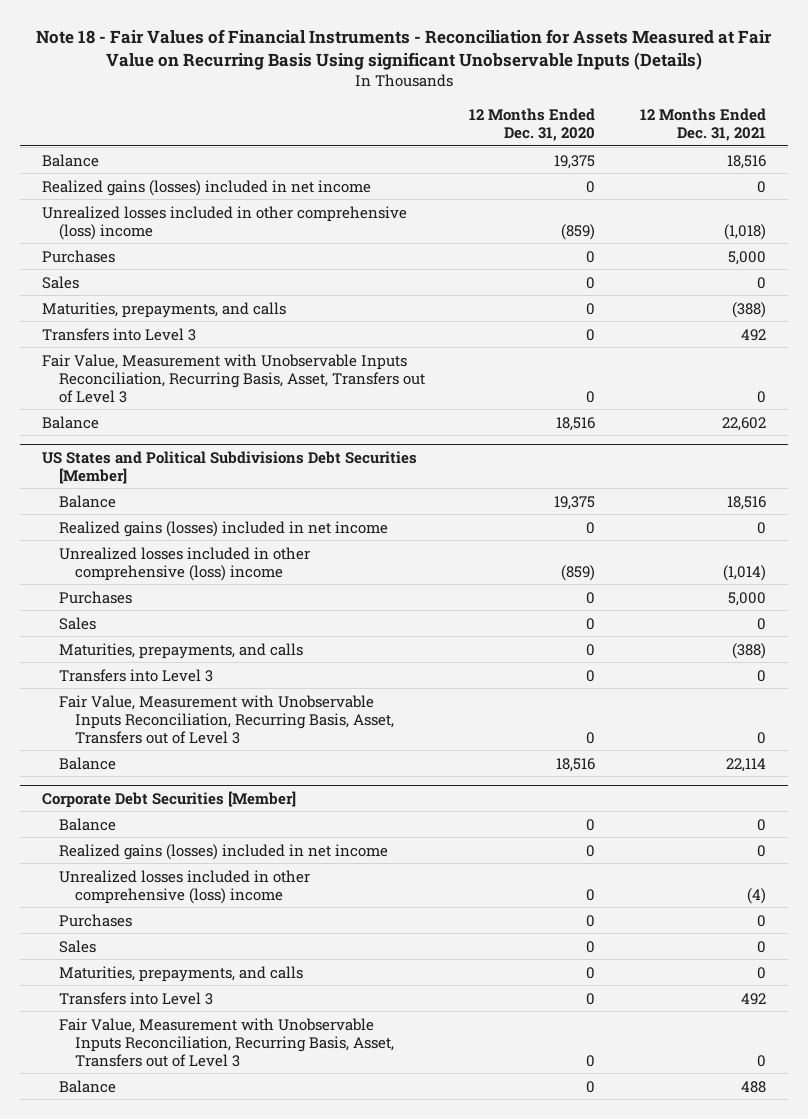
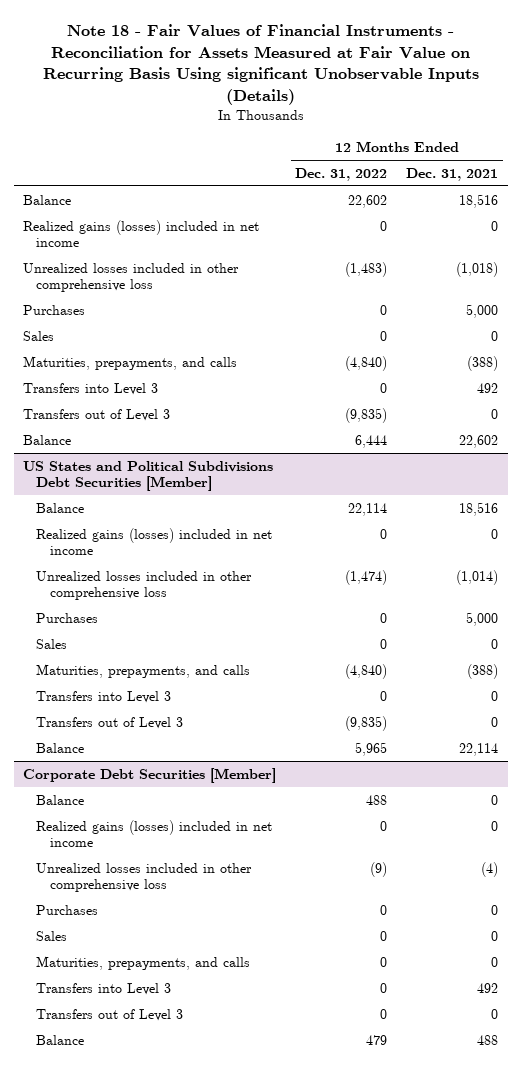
[469,107,596,141] 12 Months Ended Dec. 31, 2020 -> none
none -> [295,167,388,181] Dec. 31, 2022
[41,205,407,240] Unrealized losses included in other comprehensive (loss) income -> [23,262,240,292] Unrealized losses included in other comprehensive loss
[41,353,425,403] Fair Value, Measurement with Unobservable Inputs Reconciliation, Recurring Basis, Asset, Transfers out of Level 3 -> [23,408,171,421] Transfers out of Level 3
[58,546,310,581] Unrealized losses included in other comprehensive (loss) income -> [36,570,253,600] Unrealized losses included in other comprehensive loss
[58,694,395,744] Fair Value, Measurement with Unobservable Inputs Reconciliation, Recurring Basis, Asset, Transfers out of Level 3 -> [36,716,184,729] Transfers out of Level 3
[58,869,310,904] Unrealized losses included in other comprehensive (loss) income -> [36,862,253,892] Unrealized losses included in other comprehensive loss
[58,1017,395,1067] Fair Value, Measurement with Unobservable Inputs Reconciliation, Recurring Basis, Asset, Transfers out of Level 3 -> [36,1008,184,1021] Transfers out of Level 3

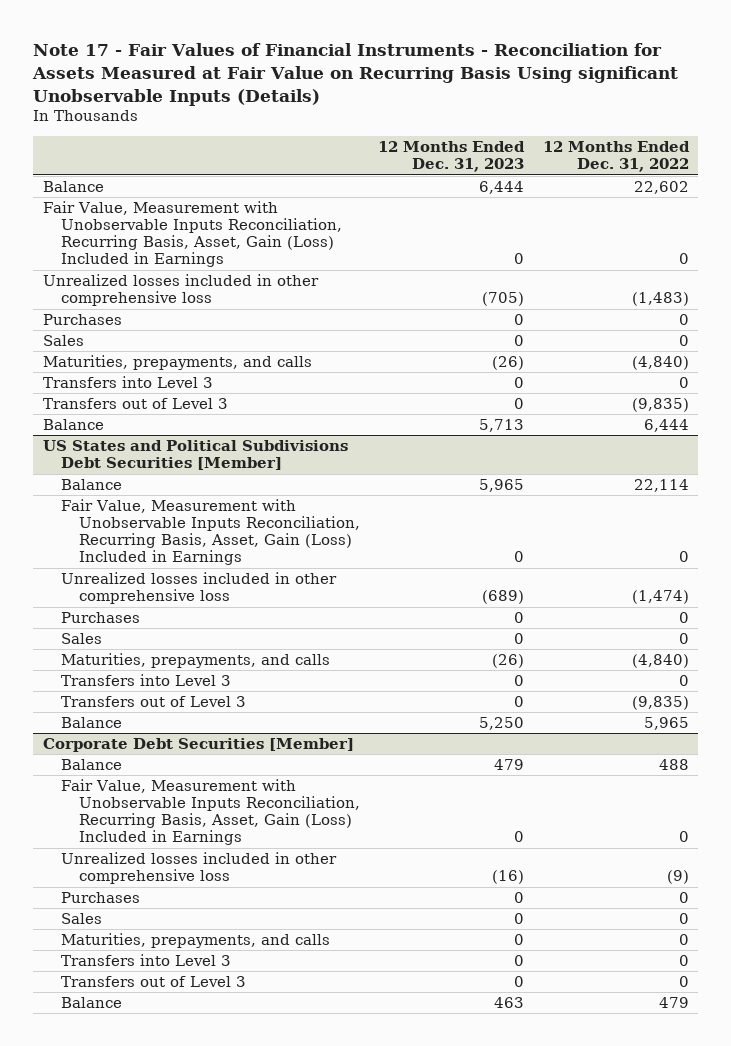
[42,23,479,106] Note 18 - Fair Values of Financial Instruments - Reconciliation for Assets Measured at Fair Value on Recurring Basis Using significant Unobservable Inputs (Details) -> [32,43,679,106] Note 17 - Fair Values of Financial Instruments - Reconciliation for Assets Measured at Fair Value on Recurring Basis Using significant Unobservable Inputs (Details)
[406,167,499,181] Dec. 31, 2021 -> none
none -> [378,141,526,173] 12 Months Ended Dec. 31, 2023
[23,219,260,247] Realized gains (losses) included in net income -> [42,201,342,268] Fair Value, Measurement with Unobservable Inputs Reconciliation, Recurring Basis, Asset, Gain (Loss) Included in Earnings
[36,527,273,555] Realized gains (losses) included in net income -> [60,499,360,566] Fair Value, Measurement with Unobservable Inputs Reconciliation, Recurring Basis, Asset, Gain (Loss) Included in Earnings
[36,819,273,847] Realized gains (losses) included in net income -> [60,779,360,846] Fair Value, Measurement with Unobservable Inputs Reconciliation, Recurring Basis, Asset, Gain (Loss) Included in Earnings

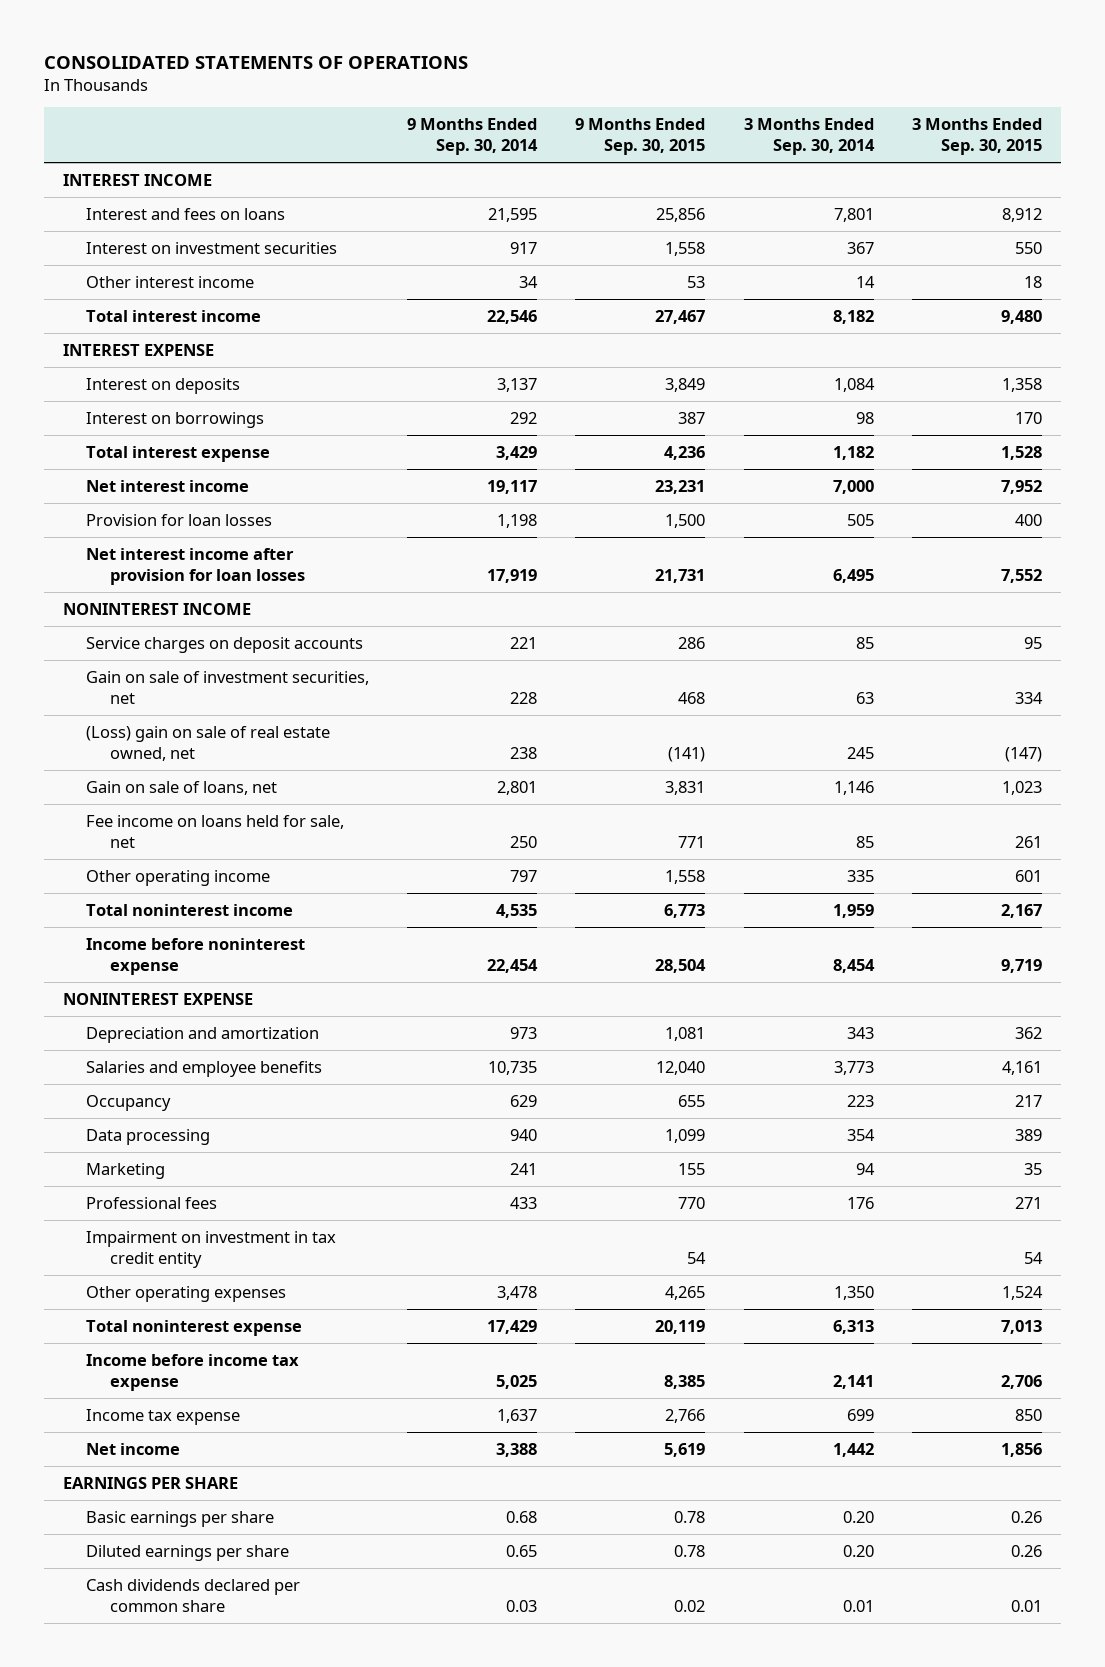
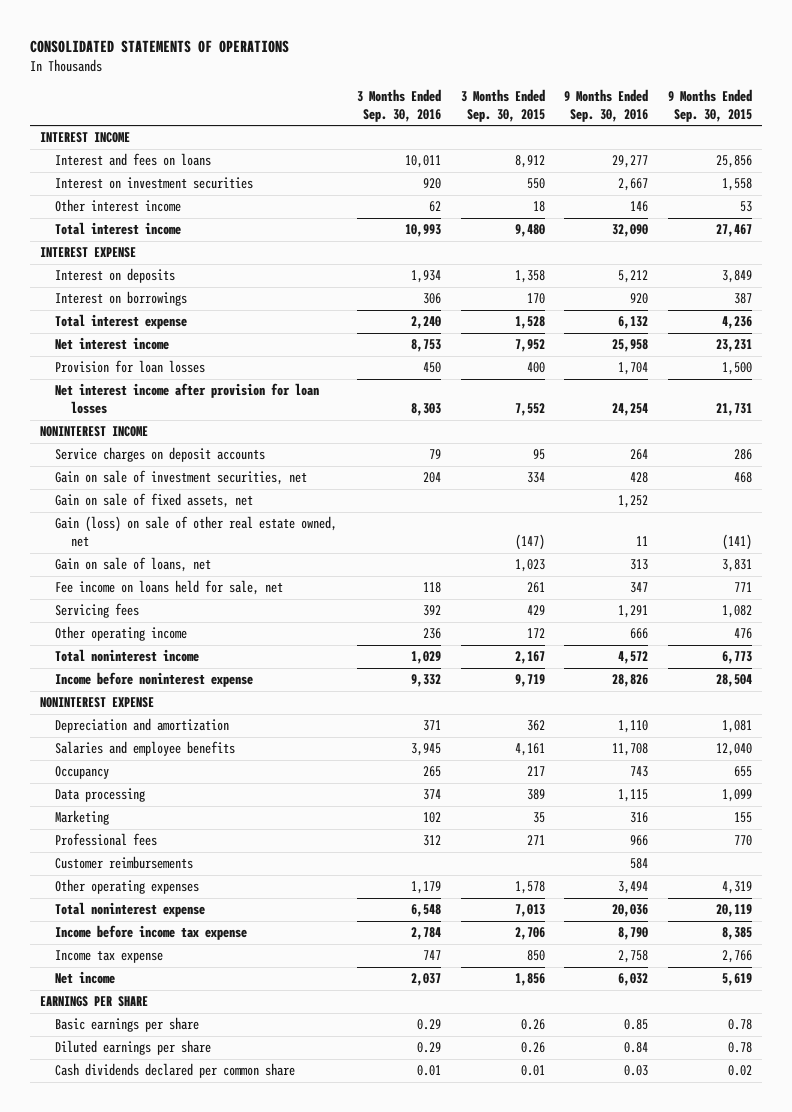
[407,118,539,156] 9 Months Ended Sep. 30, 2014 -> none
[743,118,875,156] 3 Months Ended Sep. 30, 2014 -> none
none -> [356,88,441,122] 3 Months Ended Sep. 30, 2016
none -> [564,88,649,122] 9 Months Ended Sep. 30, 2016
none -> [55,493,254,509] Gain on sale of fixed assets, net
[86,725,331,761] (Loss) gain on sale of real estate owned, net -> [55,516,338,548] Gain (loss) on sale of other real estate owned, net
none -> [55,603,140,619] Servicing fees
[665,869,706,884] 1,558 -> [733,628,752,640] 476
[1014,869,1042,882] 601 -> [526,628,545,639] 172
[86,1230,337,1268] Impairment on investment in tax credit entity -> none
none -> [55,856,194,870] Customer reimbursements
[665,1285,706,1300] 4,265 -> [721,881,752,895] 4,319
[1001,1285,1043,1300] 1,524 -> [514,881,545,895] 1,578

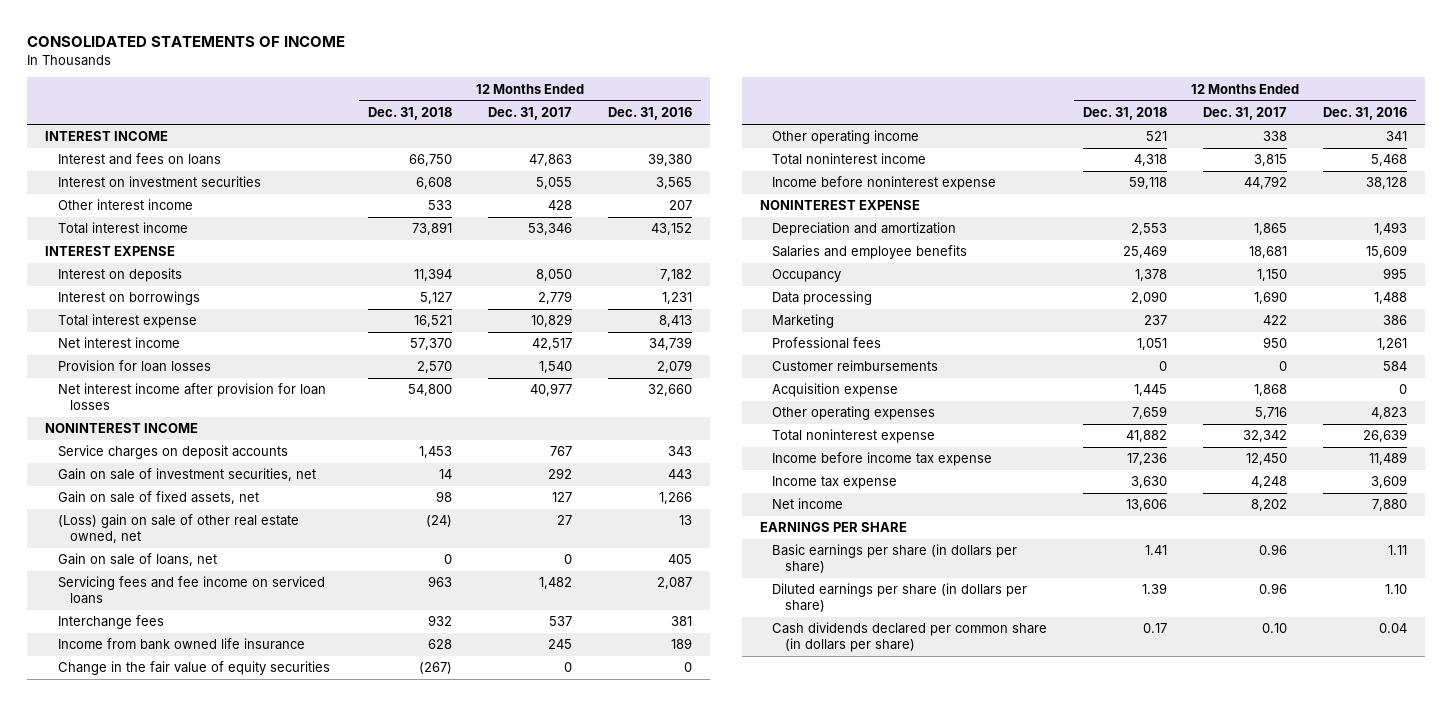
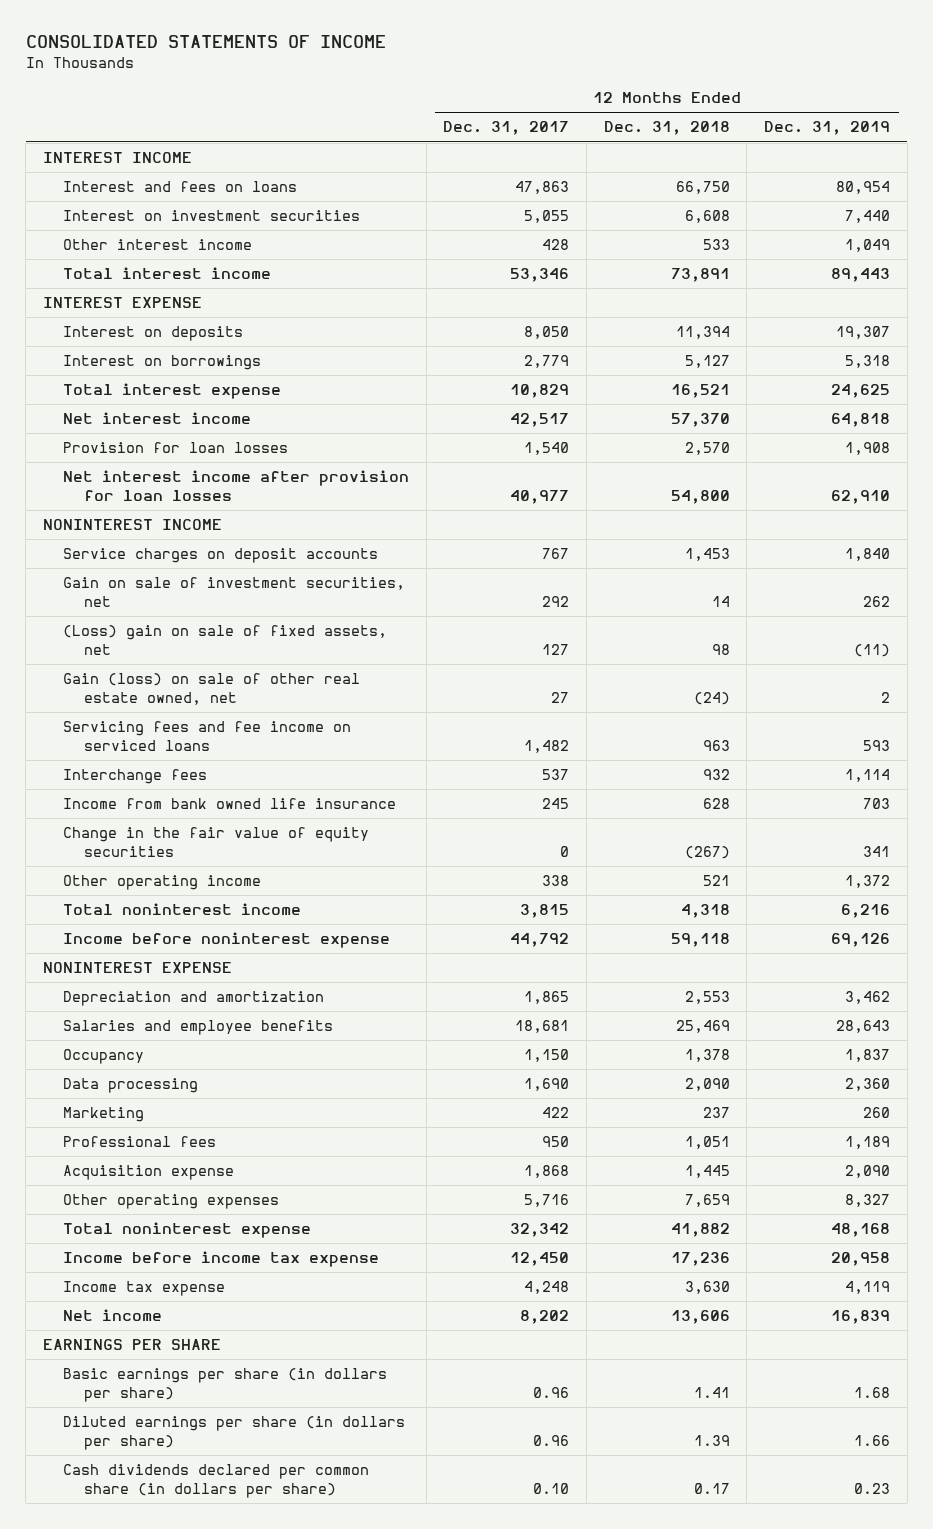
[607,107,692,121] Dec. 31, 2016 -> none
none -> [763,121,890,136] Dec. 31, 2019
[57,553,217,567] Gain on sale of loans, net -> none
[57,491,259,505] Gain on sale of fixed assets, net -> [63,625,388,656] (Loss) gain on sale of fixed assets, net
[57,514,299,544] (Loss) gain on sale of other real estate owned, net -> [63,673,361,706] Gain (loss) on sale of other real estate owned, net
[772,360,939,372] Customer reimbursements -> none

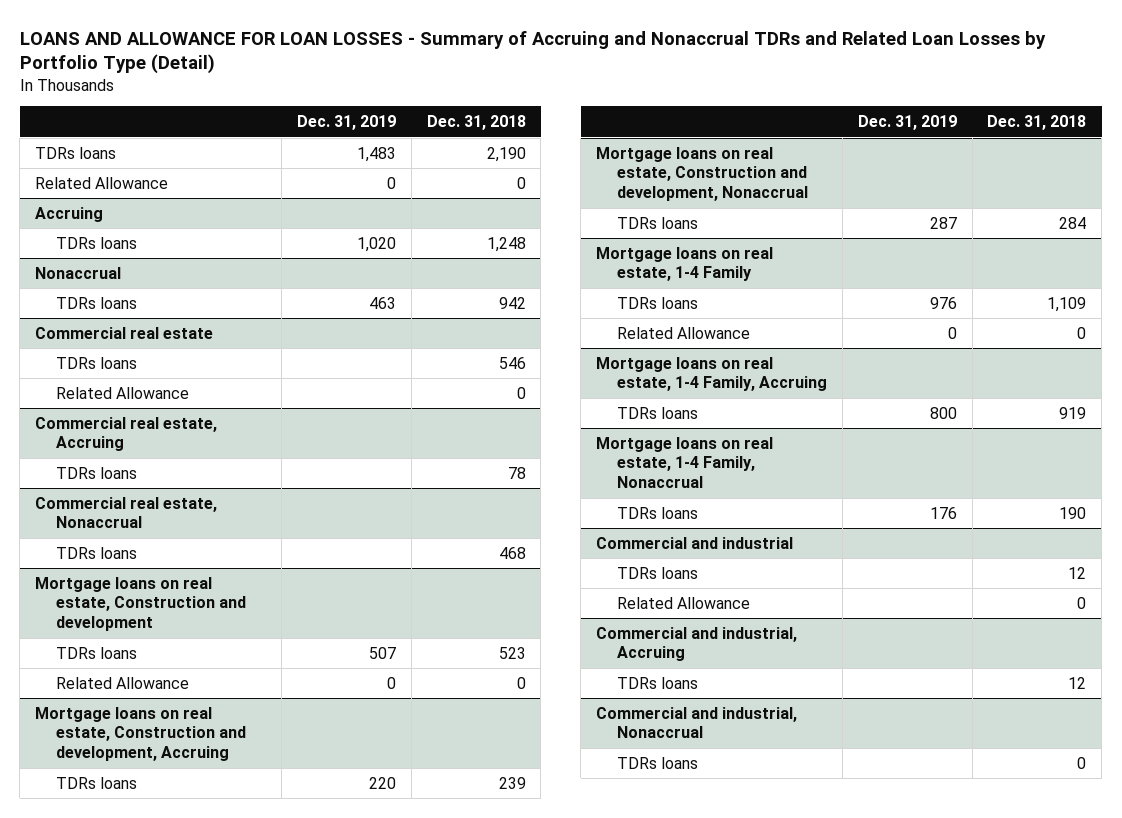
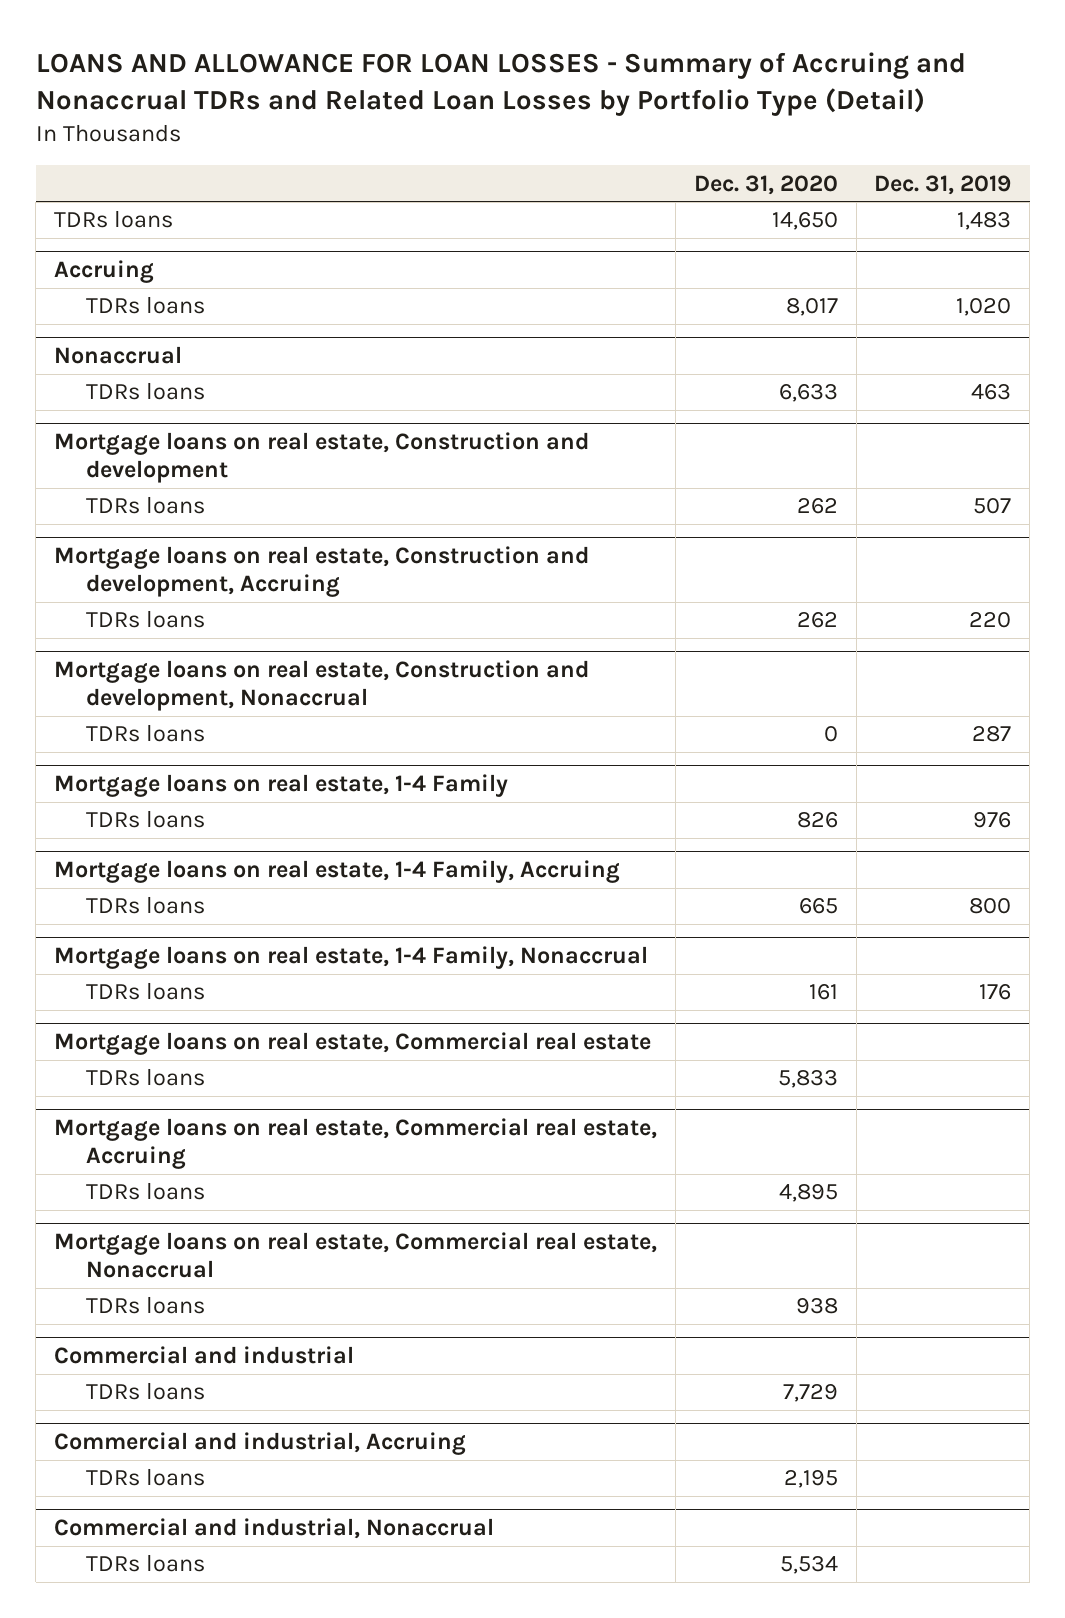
[426,115,526,131] Dec. 31, 2018 -> none
none -> [693,174,838,195] Dec. 31, 2020
[35,176,169,189] Related Allowance -> none
[35,326,214,339] Commercial real estate -> none
[56,356,138,369] TDRs loans -> none
[56,386,190,399] Related Allowance -> none
[35,416,218,452] Commercial real estate, Accruing -> none
[56,466,138,479] TDRs loans -> none
[35,496,218,529] Commercial real estate, Nonaccrual -> none
[56,546,138,559] TDRs loans -> none
[56,676,190,689] Related Allowance -> none
[617,326,751,339] Related Allowance -> none
none -> [53,1032,651,1056] Mortgage loans on real estate, Commercial real estate
none -> [86,1068,206,1087] TDRs loans
none -> [53,1118,657,1170] Mortgage loans on real estate, Commercial real estate, Accruing
none -> [86,1182,206,1201] TDRs loans
none -> [53,1232,657,1279] Mortgage loans on real estate, Commercial real estate, Nonaccrual
none -> [86,1296,206,1315] TDRs loans
[617,596,751,609] Related Allowance -> none

